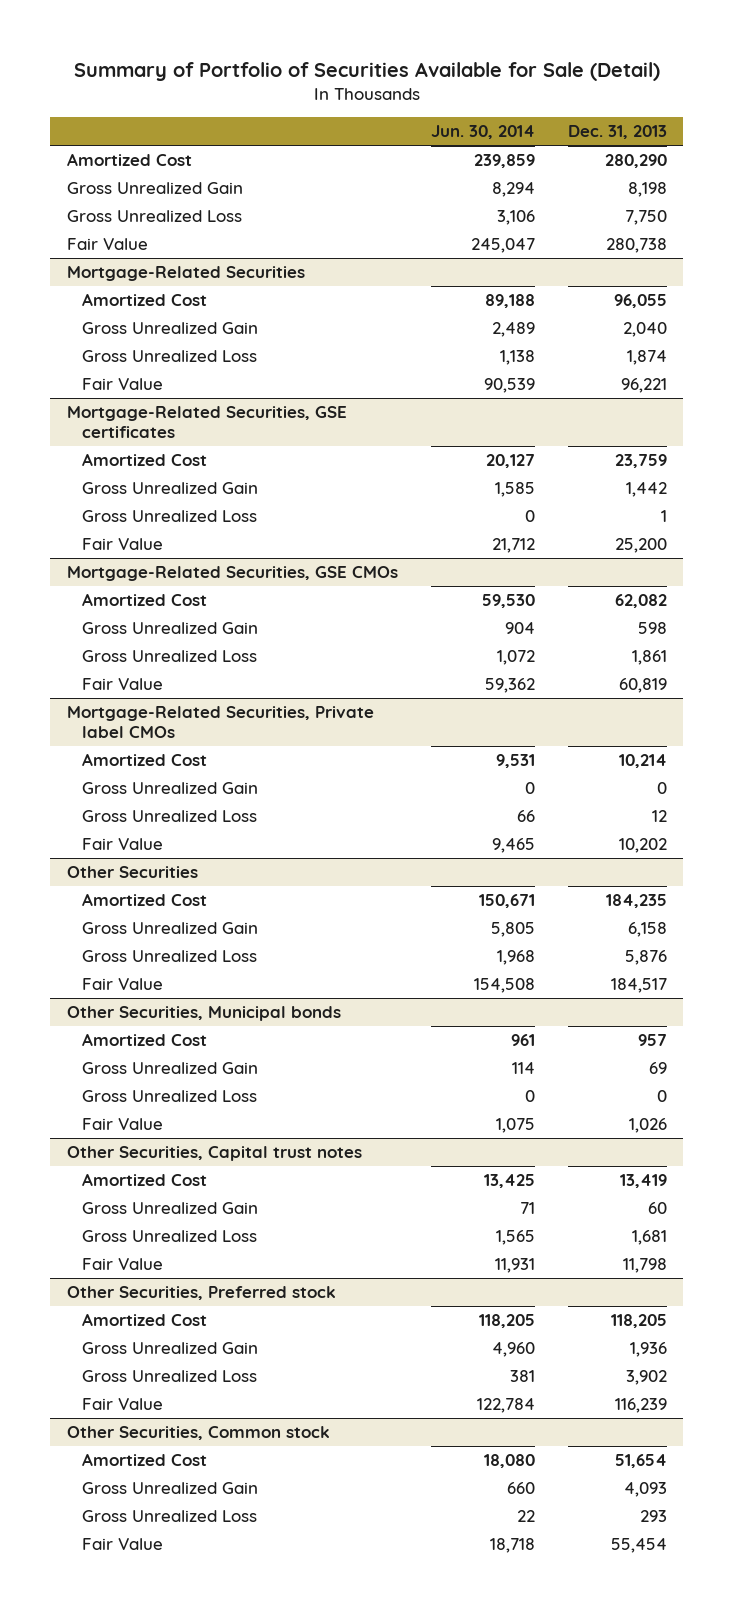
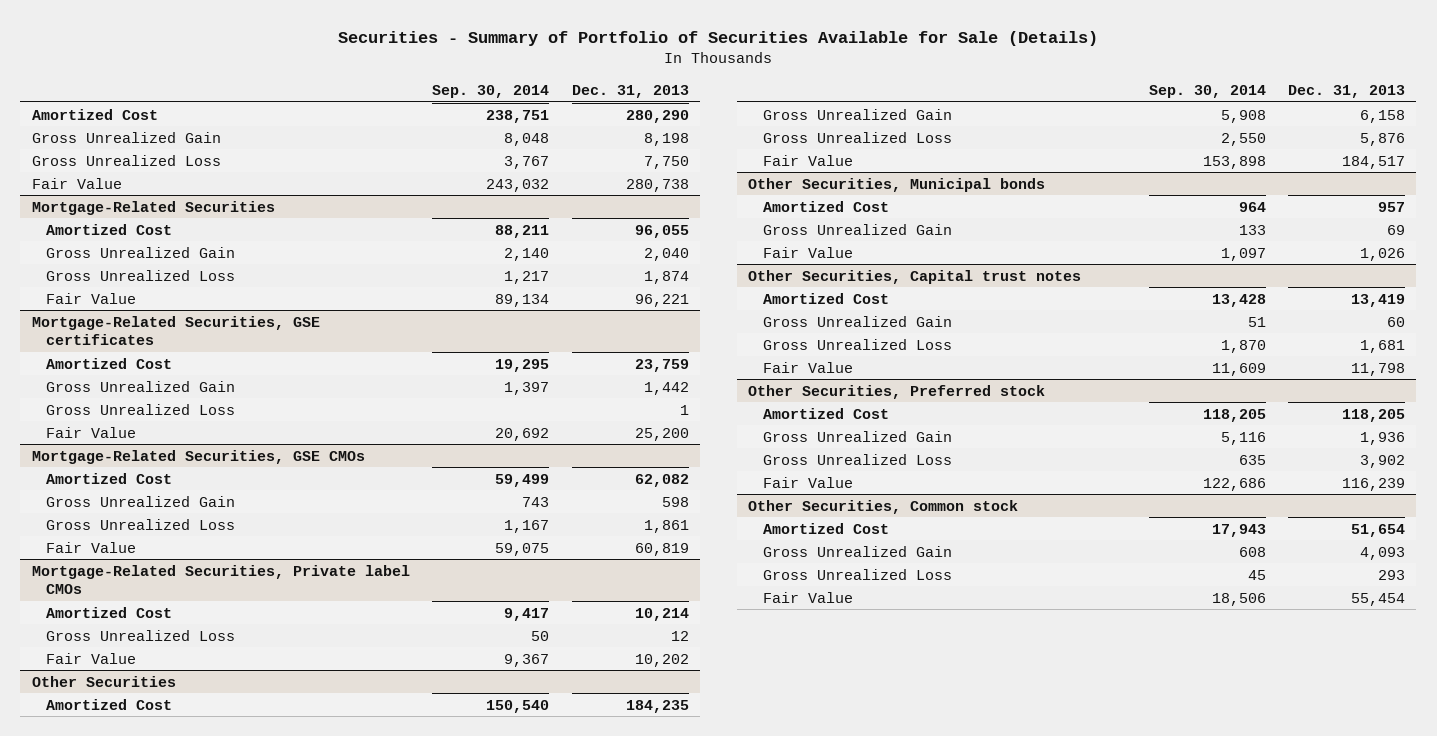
[73,61,660,81] Summary of Portfolio of Securities Available for Sale (Detail) -> [338,31,1099,47] Securities - Summary of Portfolio of Securities Available for Sale (Details)
[430,125,535,140] Jun. 30, 2014 -> none
none -> [432,84,550,98] Sep. 30, 2014
[82,782,259,795] Gross Unrealized Gain -> none
[82,1090,258,1103] Gross Unrealized Loss -> none

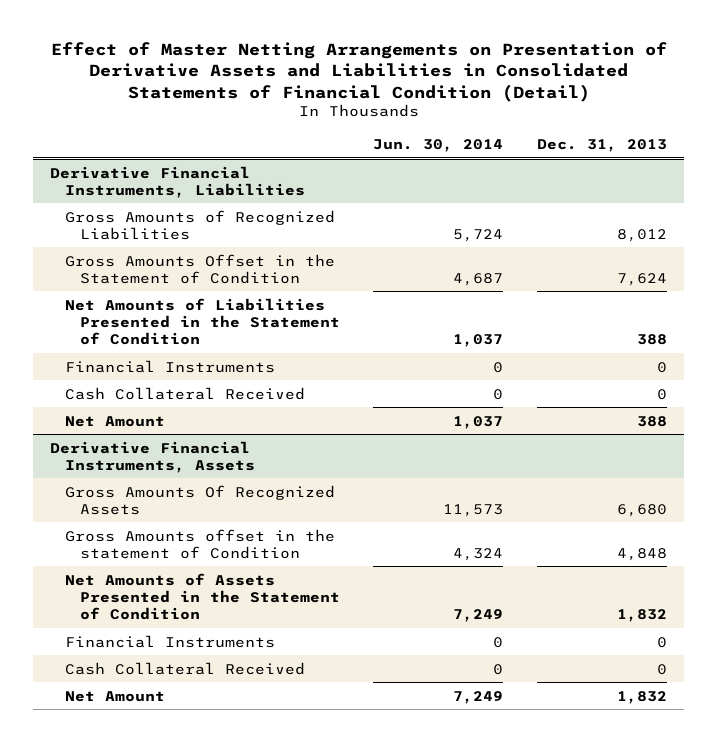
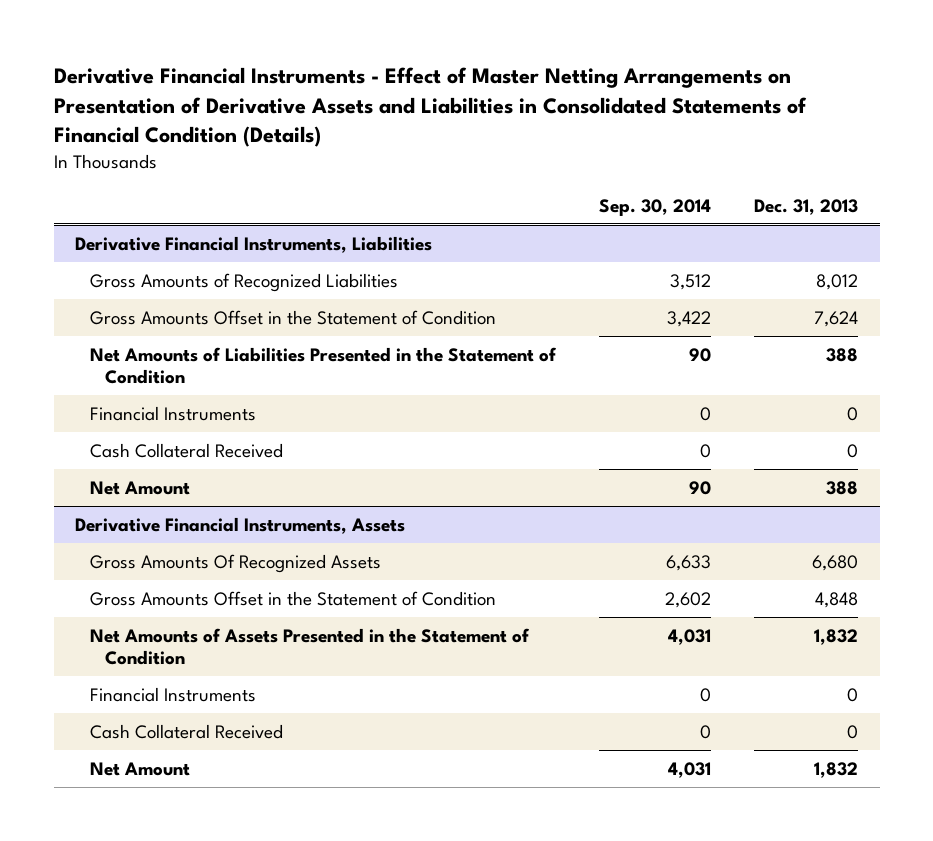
[50,41,667,102] Effect of Master Netting Arrangements on Presentation of Derivative Assets and Liabilities in Consolidated Statements of Financial Condition (Detail) -> [53,67,807,148] Derivative Financial Instruments - Effect of Master Netting Arrangements on Presentation of Derivative Assets and Liabilities in Consolidated Statements of Financial Condition (Details)
[373,138,504,152] Jun. 30, 2014 -> none
none -> [599,198,712,216] Sep. 30, 2014
[64,528,335,559] Gross Amounts offset in the statement of Condition -> [90,590,497,606] Gross Amounts Offset in the Statement of Condition

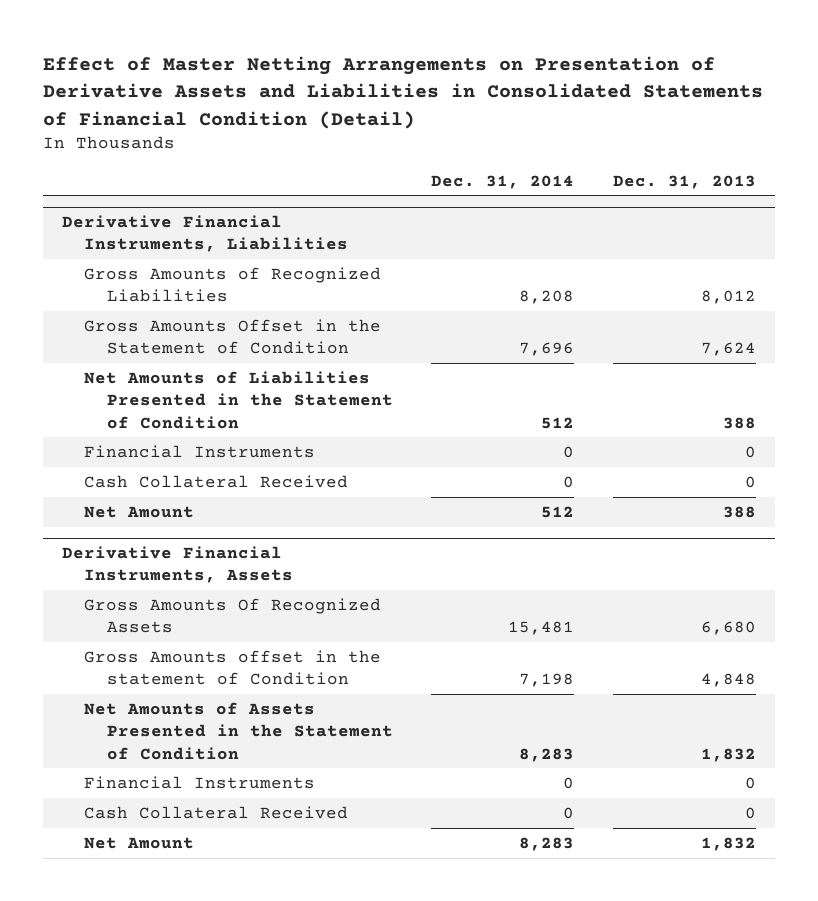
[53,67,807,148] Derivative Financial Instruments - Effect of Master Netting Arrangements on Presentation of Derivative Assets and Liabilities in Consolidated Statements of Financial Condition (Details) -> [42,56,763,129] Effect of Master Netting Arrangements on Presentation of Derivative Assets and Liabilities in Consolidated Statements of Financial Condition (Detail)
[599,198,712,216] Sep. 30, 2014 -> none
none -> [431,174,575,189] Dec. 31, 2014
[90,590,497,606] Gross Amounts Offset in the Statement of Condition -> [84,649,382,686] Gross Amounts offset in the statement of Condition

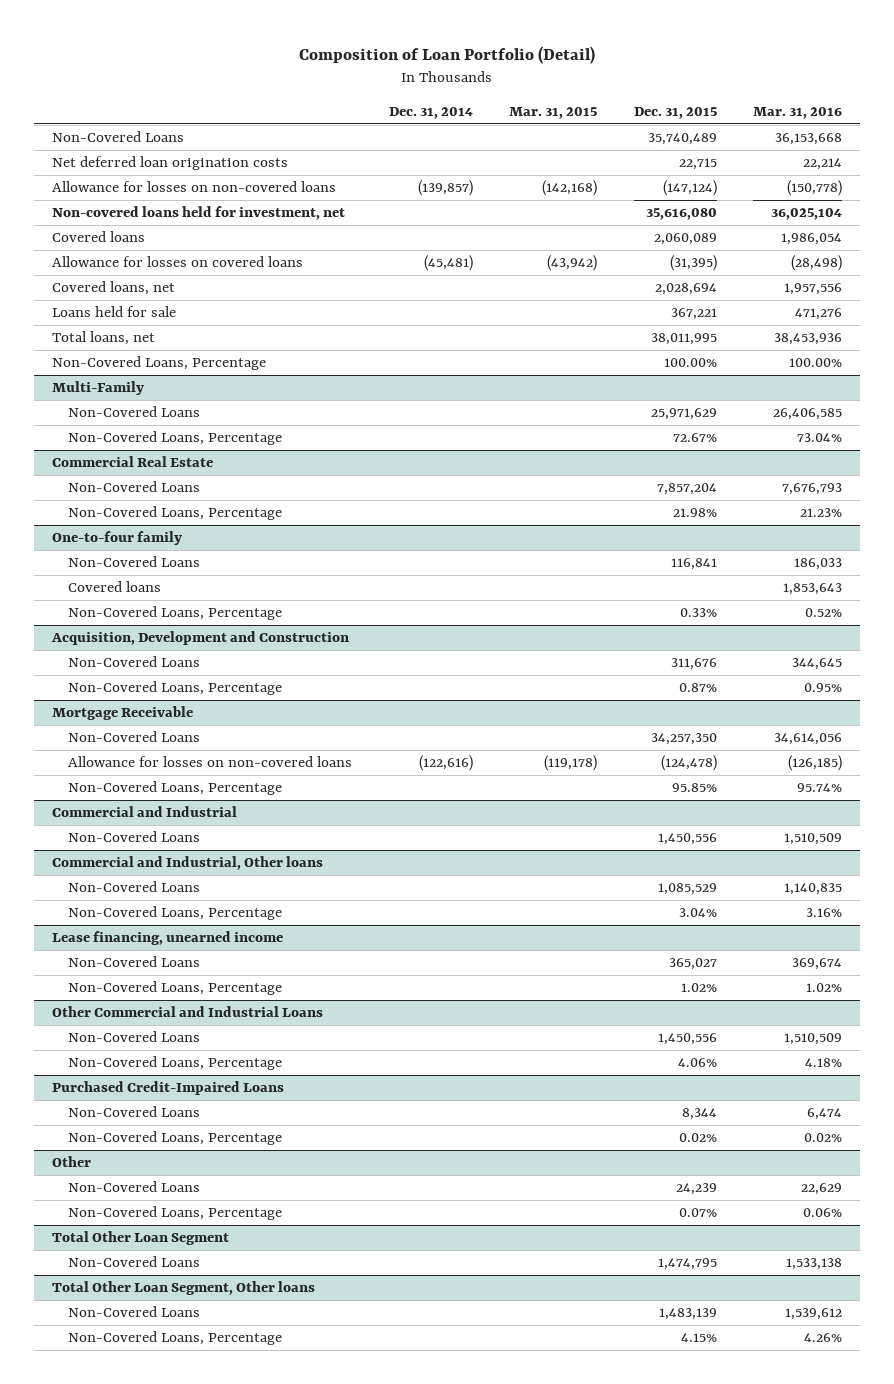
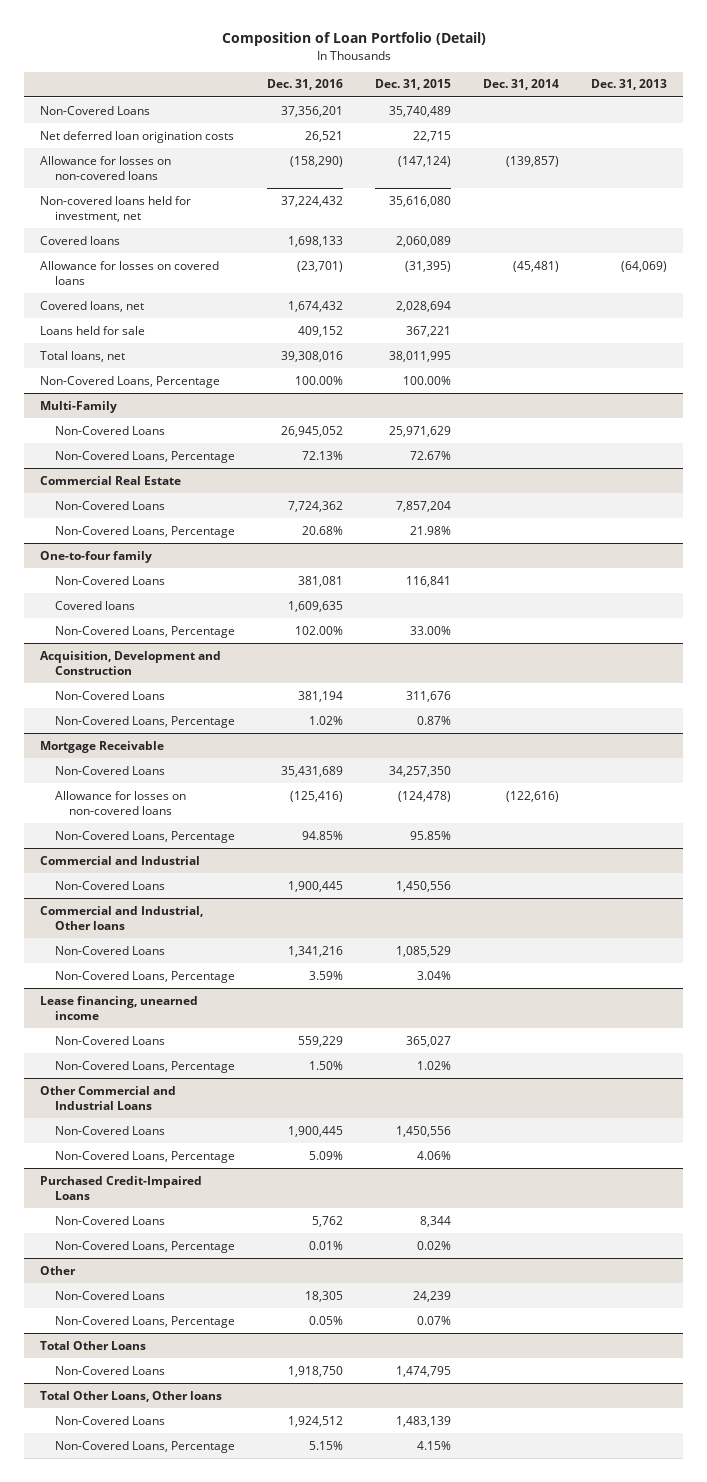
[509,106,598,119] Mar. 31, 2015 -> none
[753,106,843,119] Mar. 31, 2016 -> none
none -> [266,79,343,91] Dec. 31, 2016
none -> [590,79,667,91] Dec. 31, 2013
[679,608,717,618] 0.33% -> [409,625,451,635] 33.00%
[51,1231,229,1246] Total Other Loan Segment -> [40,1340,147,1350] Total Other Loans
[51,1281,315,1296] Total Other Loan Segment, Other loans -> [40,1390,223,1402] Total Other Loans, Other loans

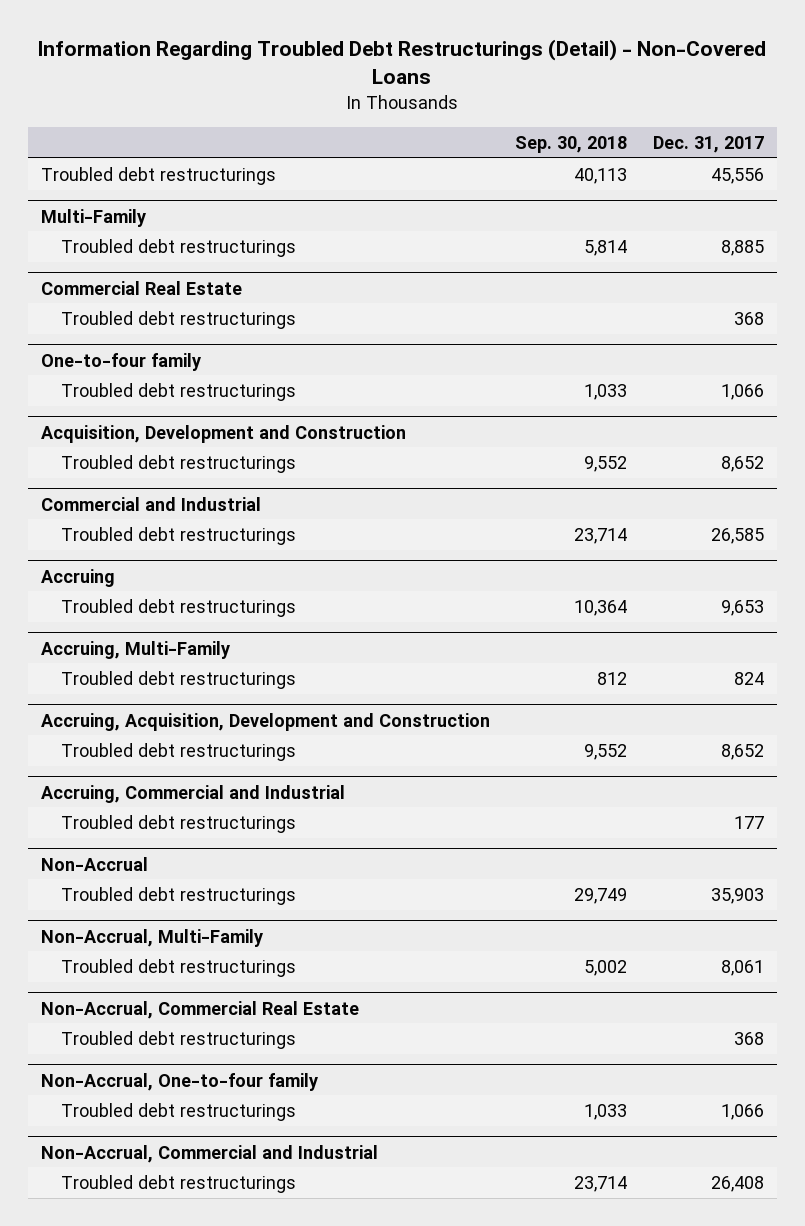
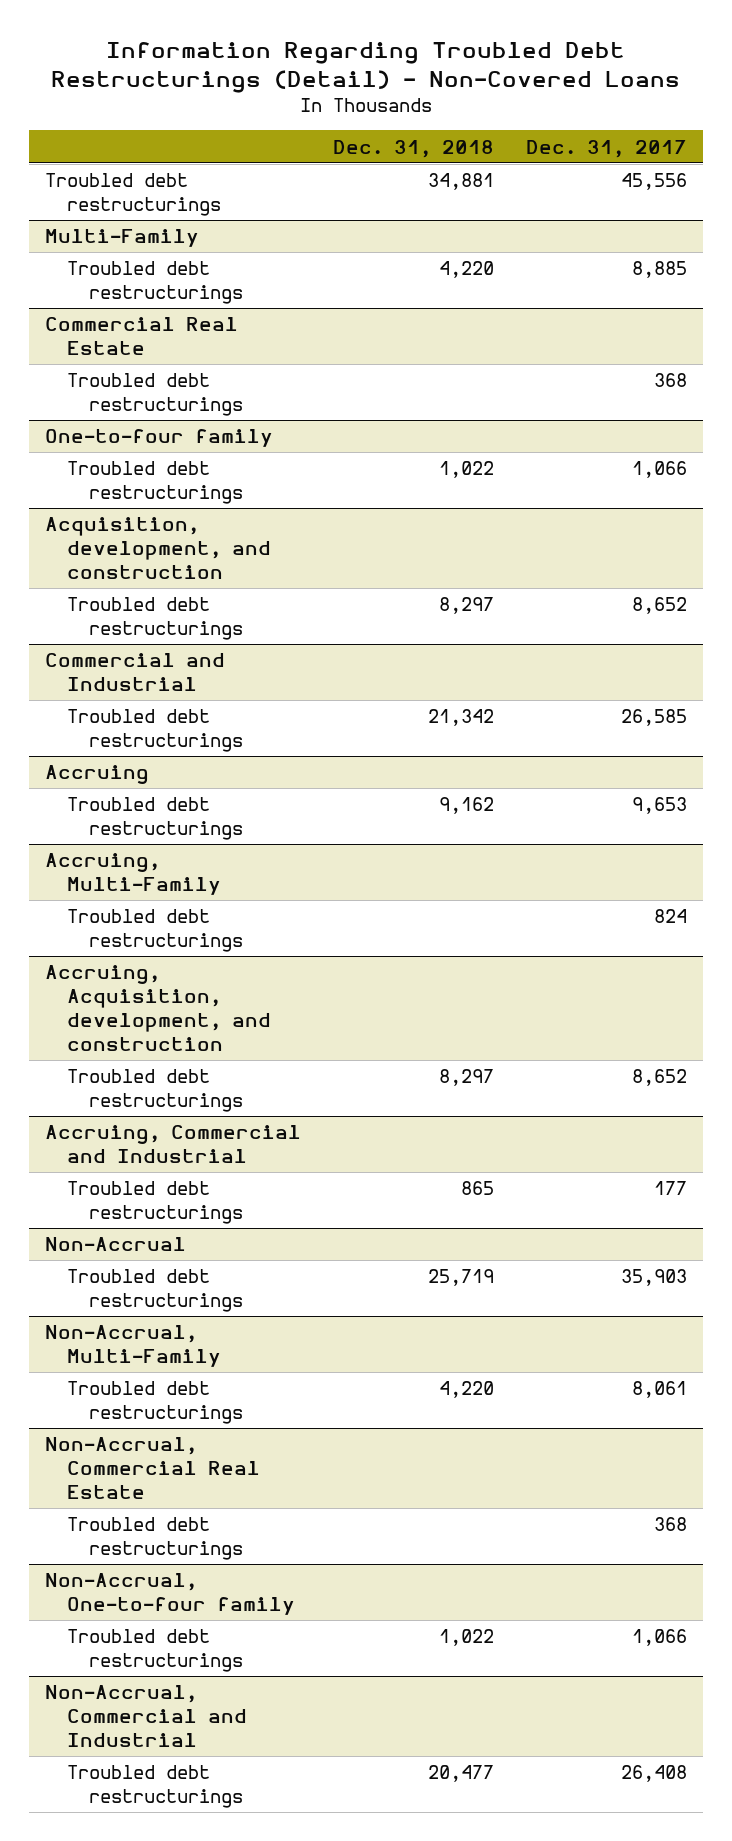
[515,135,628,153] Sep. 30, 2018 -> none
none -> [333,139,495,158] Dec. 31, 2018
[40,424,406,443] Acquisition, Development and Construction -> [45,517,272,580] Acquisition, development, and construction
[40,712,490,731] Accruing, Acquisition, Development and Construction -> [45,965,272,1052] Accruing, Acquisition, development, and construction

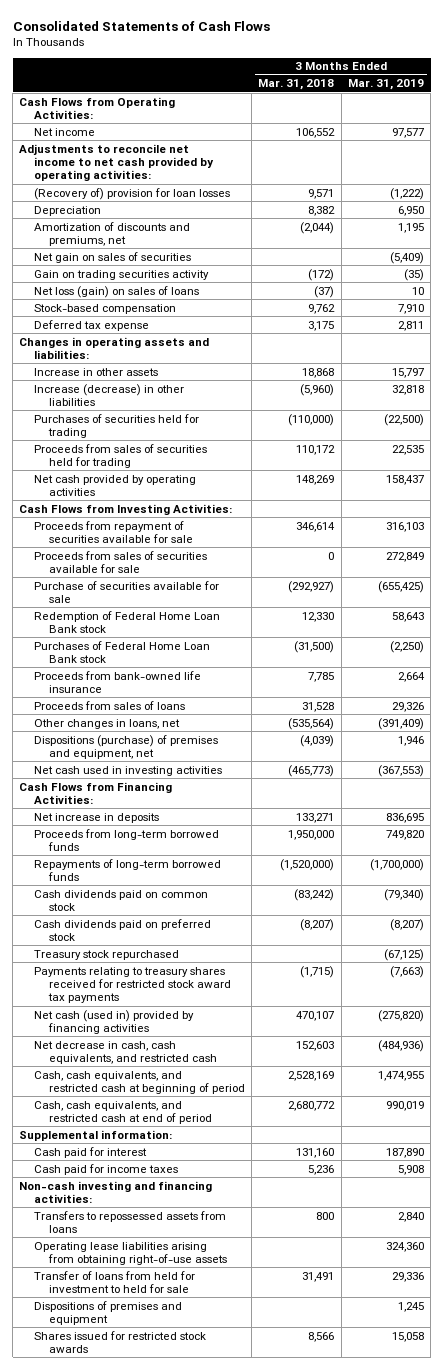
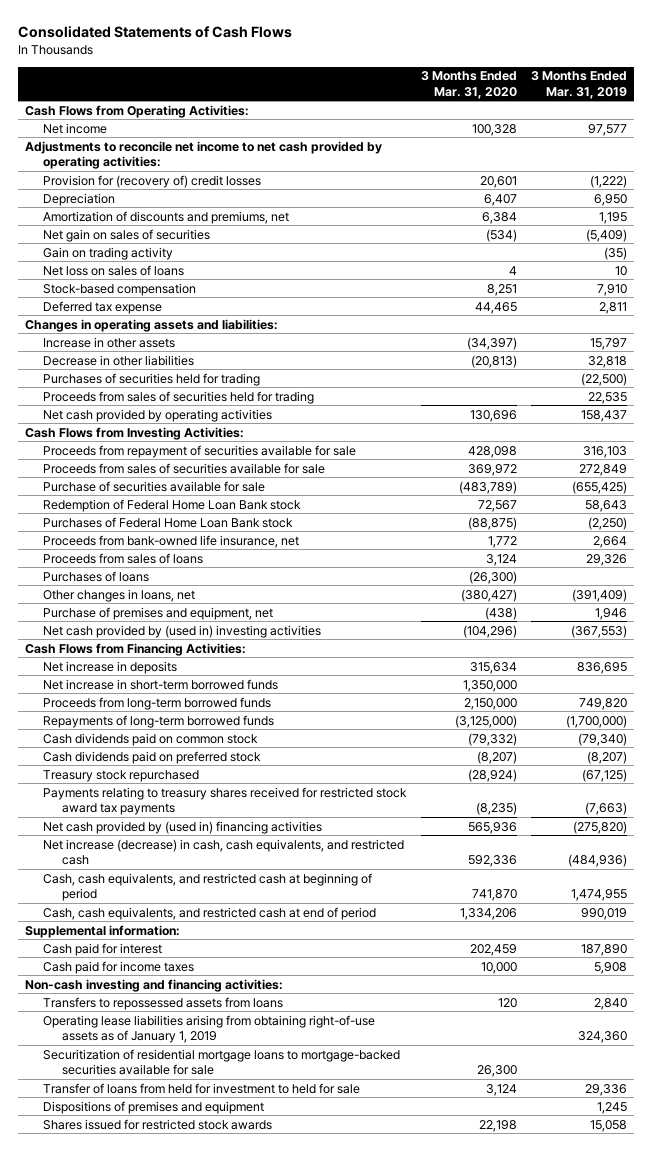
[258,79,335,91] Mar. 31, 2018 -> none
none -> [420,71,517,99] 3 Months Ended Mar. 31, 2020
[34,187,231,200] (Recovery of) provision for loan losses -> [43,174,262,188] Provision for (recovery of) credit losses
[34,269,210,280] Gain on trading securities activity -> [43,246,174,260] Gain on trading activity
[34,285,200,298] Net loss (gain) on sales of loans -> [43,264,185,276] Net loss on sales of loans
[34,383,185,406] Increase (decrease) in other liabilities -> [43,354,195,366] Decrease in other liabilities
[34,670,202,693] Proceeds from bank-owned life insurance -> [43,534,300,548] Proceeds from bank-owned life insurance, net
none -> [43,570,150,582] Purchases of loans
[34,734,219,759] Dispositions (purchase) of premises and equipment, net -> [43,606,274,620] Purchase of premises and equipment, net
[34,765,223,776] Net cash used in investing activities -> [43,624,322,638] Net cash provided by (used in) investing activities
none -> [43,678,279,690] Net increase in short-term borrowed funds
[34,1009,195,1034] Net cash (used in) provided by financing activities -> [43,820,323,834] Net cash provided by (used in) financing activities
[34,1040,217,1064] Net decrease in cash, cash equivalents, and restricted cash -> [43,838,405,866] Net increase (decrease) in cash, cash equivalents, and restricted cash
[34,1241,227,1265] Operating lease liabilities arising from obtaining right-of-use assets -> [43,1014,376,1044] Operating lease liabilities arising from obtaining right-of-use assets as of January 1, 2019
none -> [43,1048,401,1076] Securitization of residential mortgage loans to mortgage-backed securities available for sale

